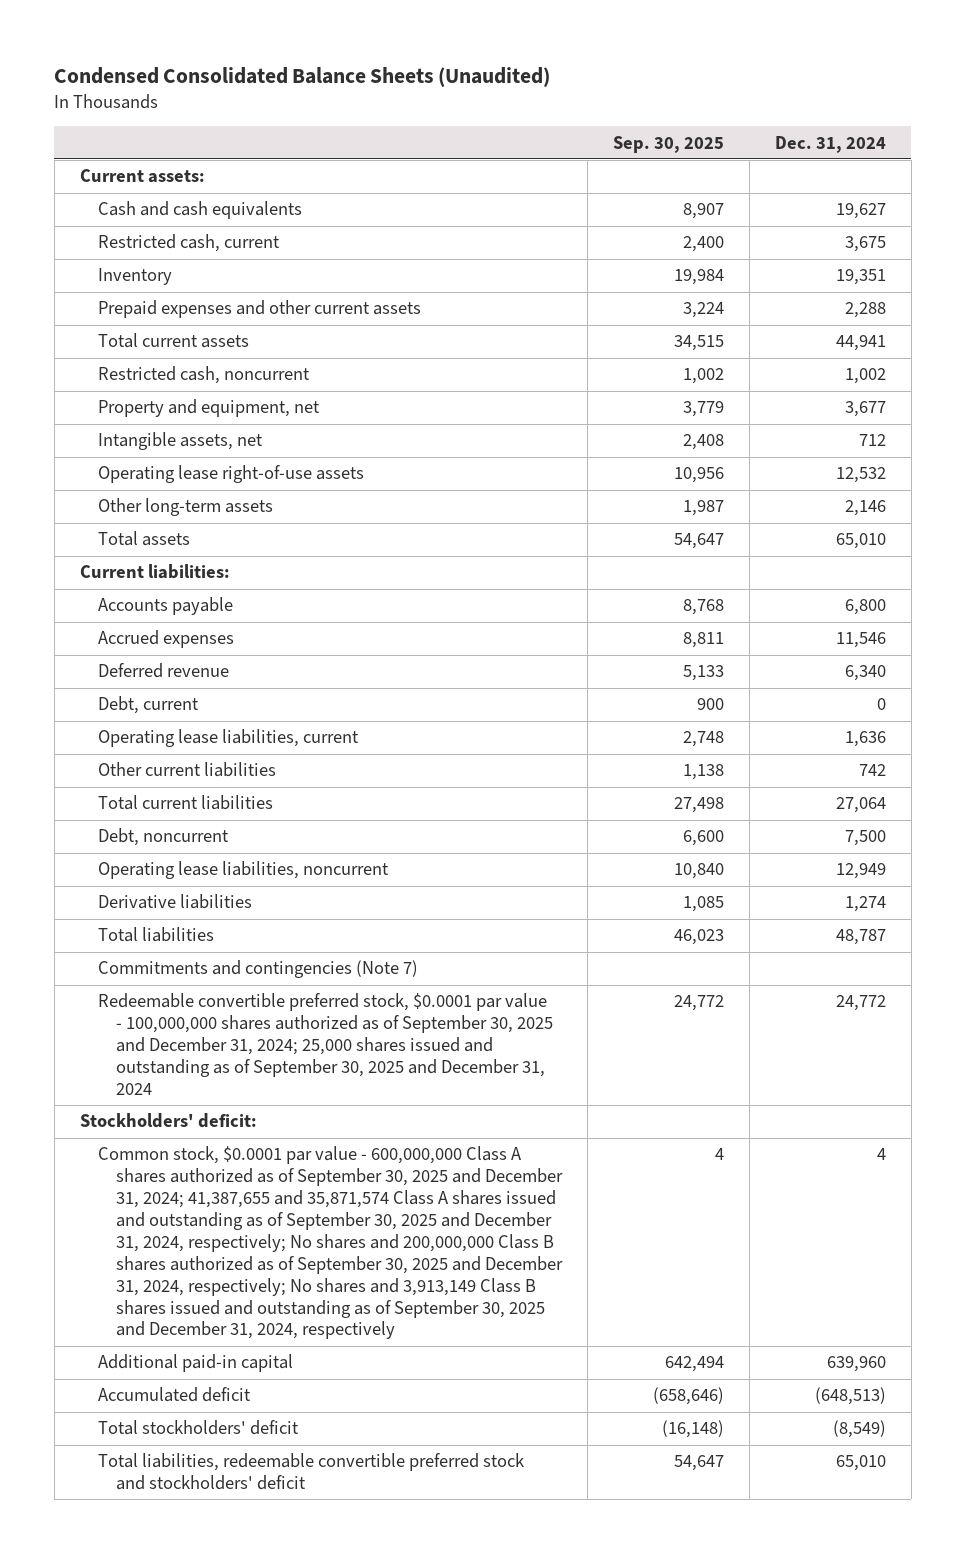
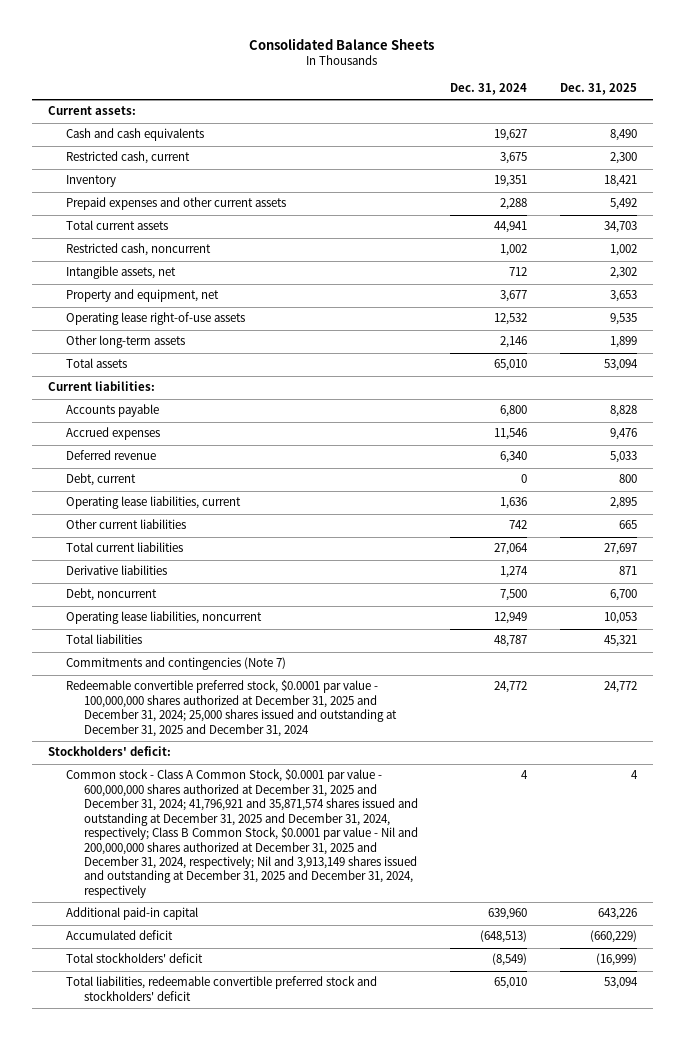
[54,66,551,87] Condensed Consolidated Balance Sheets (Unaudited) -> [249,37,435,50] Consolidated Balance Sheets
[612,135,724,153] Sep. 30, 2025 -> none
none -> [559,83,637,96] Dec. 31, 2025
[97,399,320,418] Property and equipment, net -> [66,289,220,303] Property and equipment, net
[97,894,252,910] Derivative liabilities -> [66,565,168,576] Derivative liabilities
[97,993,553,1095] Redeemable convertible preferred stock, $0.0001 par value - 100,000,000 shares authorized as of September 30, 2025 and December 31, 2024; 25,000 shares issued and outstanding as of September 30, 2025 and December 31, 2024 -> [66,680,398,737] Redeemable convertible preferred stock, $0.0001 par value - 100,000,000 shares authorized at December 31, 2025 and December 31, 2024; 25,000 shares issued and outstanding at December 31, 2025 and December 31, 2024
[97,1146,563,1340] Common stock, $0.0001 par value - 600,000,000 Class A shares authorized as of September 30, 2025 and December 31, 2024; 41,387,655 and 35,871,574 Class A shares issued and outstanding as of September 30, 2025 and December 31, 2024, respectively; No shares and 200,000,000 Class B shares authorized as of September 30, 2025 and December 31, 2024, respectively; No shares and 3,913,149 Class B shares issued and outstanding as of September 30, 2025 and December 31, 2024, respectively -> [66,769,419,898] Common stock - Class A Common Stock, $0.0001 par value - 600,000,000 shares authorized at December 31, 2025 and December 31, 2024; 41,796,921 and 35,871,574 shares issued and outstanding at December 31, 2025 and December 31, 2024, respectively; Class B Common Stock, $0.0001 par value - Nil and 200,000,000 shares authorized at December 31, 2025 and December 31, 2024, respectively; Nil and 3,913,149 shares issued and outstanding at December 31, 2025 and December 31, 2024, respectively

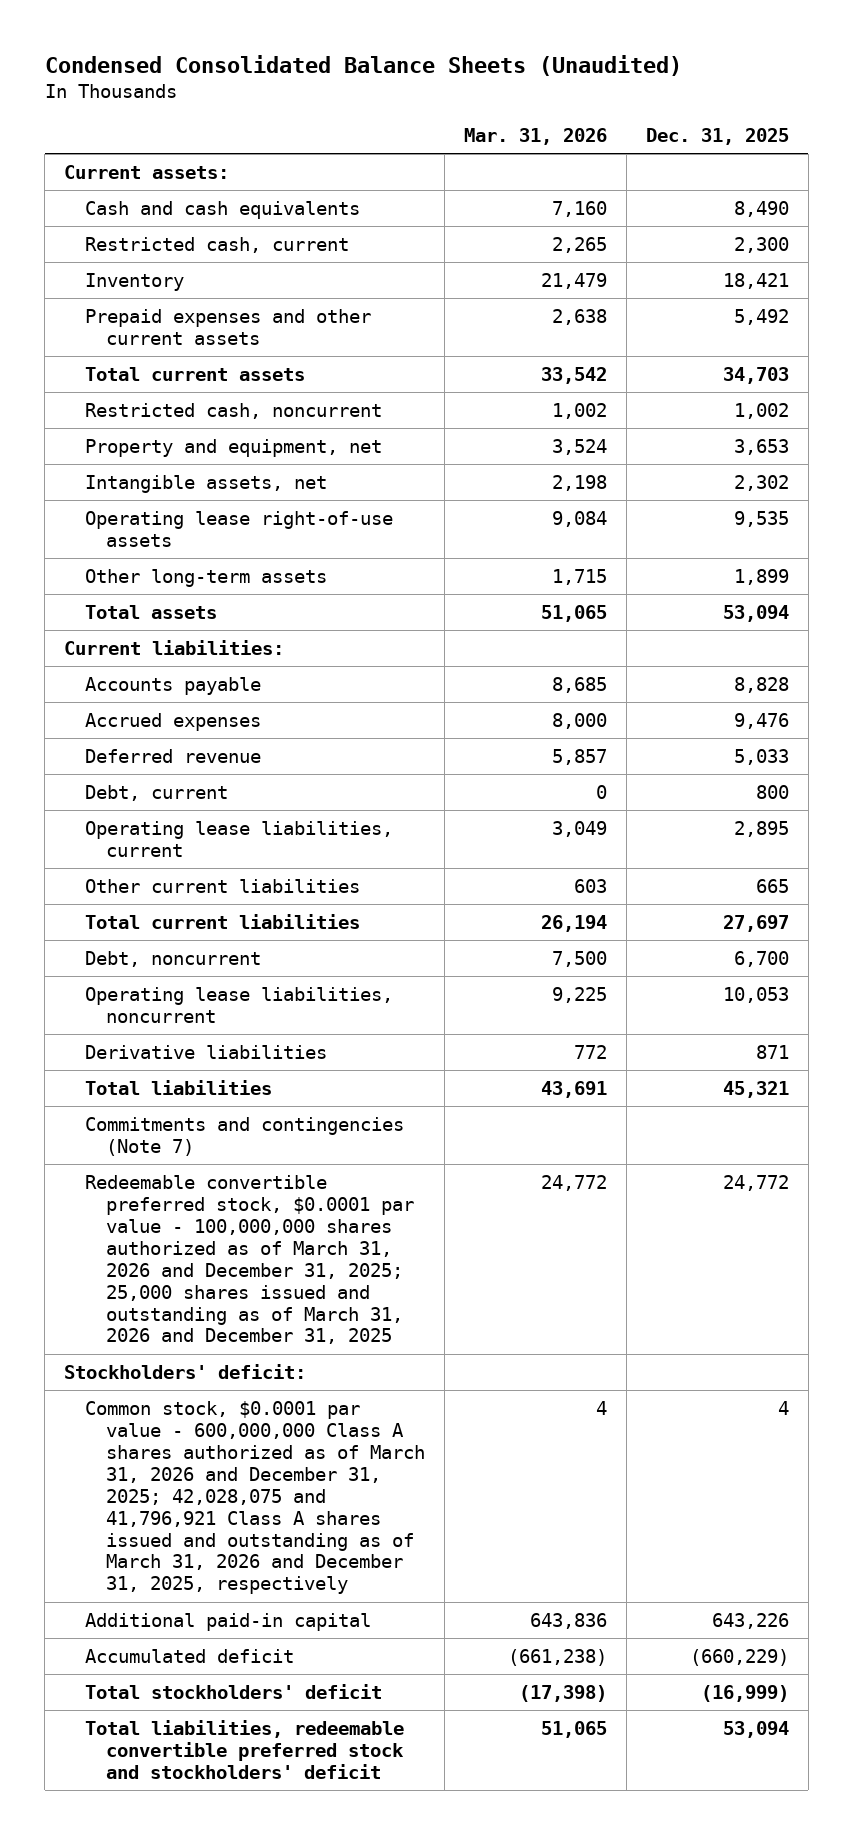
[249,37,435,50] Consolidated Balance Sheets -> [44,55,682,77] Condensed Consolidated Balance Sheets (Unaudited)
[450,83,528,96] Dec. 31, 2024 -> none
none -> [463,128,607,146] Mar. 31, 2026
[66,266,177,280] Intangible assets, net -> [85,474,328,493] Intangible assets, net
[66,565,168,576] Derivative liabilities -> [85,1044,328,1059] Derivative liabilities
[66,680,398,737] Redeemable convertible preferred stock, $0.0001 par value - 100,000,000 shares authorized at December 31, 2025 and December 31, 2024; 25,000 shares issued and outstanding at December 31, 2025 and December 31, 2024 -> [85,1174,415,1345] Redeemable convertible preferred stock, $0.0001 par value - 100,000,000 shares authorized as of March 31, 2026 and December 31, 2025; 25,000 shares issued and outstanding as of March 31, 2026 and December 31, 2025
[66,769,419,898] Common stock - Class A Common Stock, $0.0001 par value - 600,000,000 shares authorized at December 31, 2025 and December 31, 2024; 41,796,921 and 35,871,574 shares issued and outstanding at December 31, 2025 and December 31, 2024, respectively; Class B Common Stock, $0.0001 par value - Nil and 200,000,000 shares authorized at December 31, 2025 and December 31, 2024, respectively; Nil and 3,913,149 shares issued and outstanding at December 31, 2025 and December 31, 2024, respectively -> [85,1400,426,1595] Common stock, $0.0001 par value - 600,000,000 Class A shares authorized as of March 31, 2026 and December 31, 2025; 42,028,075 and 41,796,921 Class A shares issued and outstanding as of March 31, 2026 and December 31, 2025, respectively

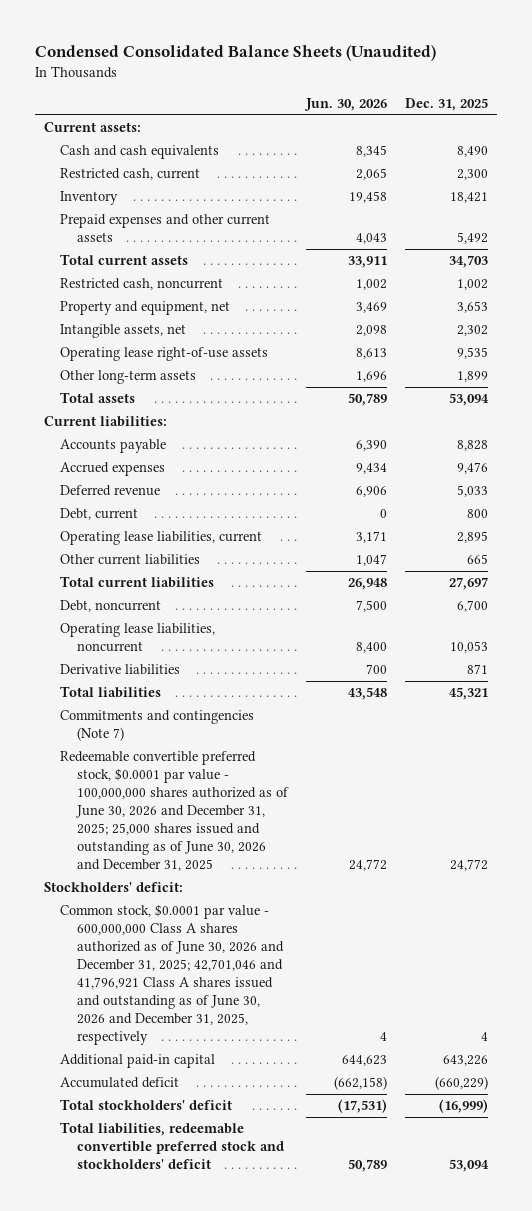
[463,128,607,146] Mar. 31, 2026 -> none
none -> [304,97,388,111] Jun. 30, 2026
[85,1174,415,1345] Redeemable convertible preferred stock, $0.0001 par value - 100,000,000 shares authorized as of March 31, 2026 and December 31, 2025; 25,000 shares issued and outstanding as of March 31, 2026 and December 31, 2025 -> [60,751,290,871] Redeemable convertible preferred stock, $0.0001 par value - 100,000,000 shares authorized as of June 30, 2026 and December 31, 2025; 25,000 shares issued and outstanding as of June 30, 2026 and December 31, 2025
[85,1400,426,1595] Common stock, $0.0001 par value - 600,000,000 Class A shares authorized as of March 31, 2026 and December 31, 2025; 42,028,075 and 41,796,921 Class A shares issued and outstanding as of March 31, 2026 and December 31, 2025, respectively -> [60,904,285,1045] Common stock, $0.0001 par value - 600,000,000 Class A shares authorized as of June 30, 2026 and December 31, 2025; 42,701,046 and 41,796,921 Class A shares issued and outstanding as of June 30, 2026 and December 31, 2025, respectively

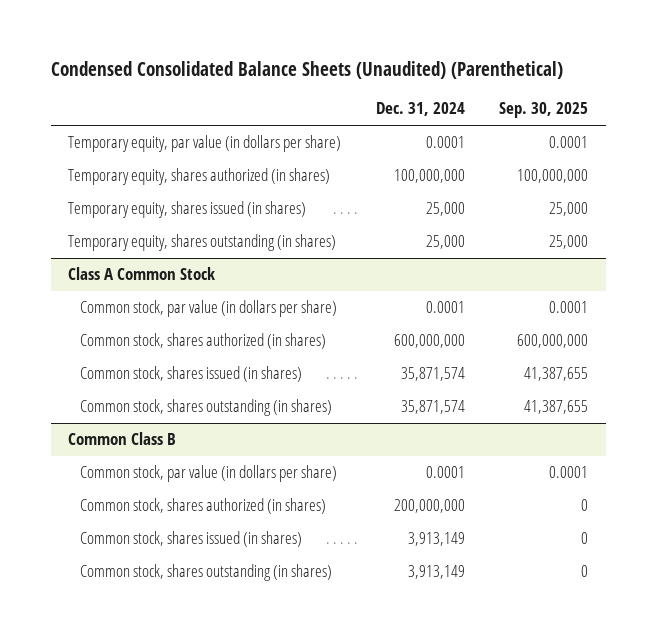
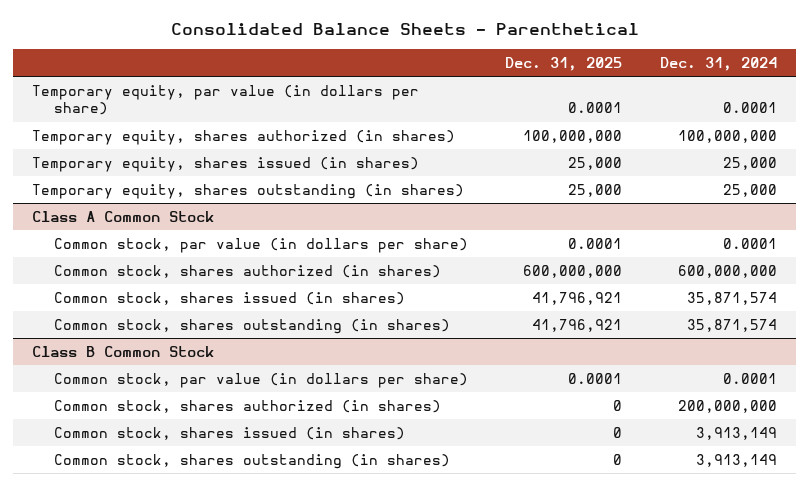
[50,60,563,79] Condensed Consolidated Balance Sheets (Unaudited) (Parenthetical) -> [170,22,639,35] Consolidated Balance Sheets - Parenthetical
[499,102,589,119] Sep. 30, 2025 -> none
none -> [505,56,623,71] Dec. 31, 2025
[67,432,176,446] Common Class B -> [31,346,214,358] Class B Common Stock

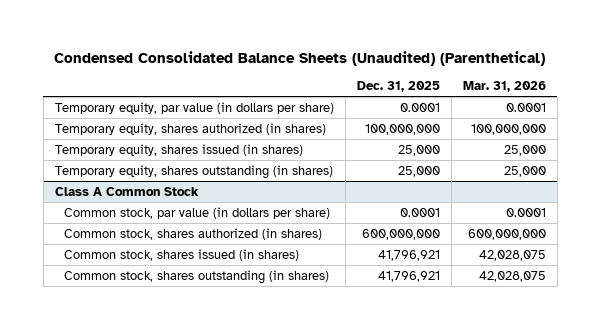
[170,22,639,35] Consolidated Balance Sheets - Parenthetical -> [54,50,546,66] Condensed Consolidated Balance Sheets (Unaudited) (Parenthetical)
[660,56,778,71] Dec. 31, 2024 -> none
none -> [462,81,546,93] Mar. 31, 2026
[31,346,214,358] Class B Common Stock -> none
[53,373,468,389] Common stock, par value (in dollars per share) -> none
[53,400,441,414] Common stock, shares authorized (in shares) -> none
[53,427,405,441] Common stock, shares issued (in shares) -> none
[53,454,450,470] Common stock, shares outstanding (in shares) -> none

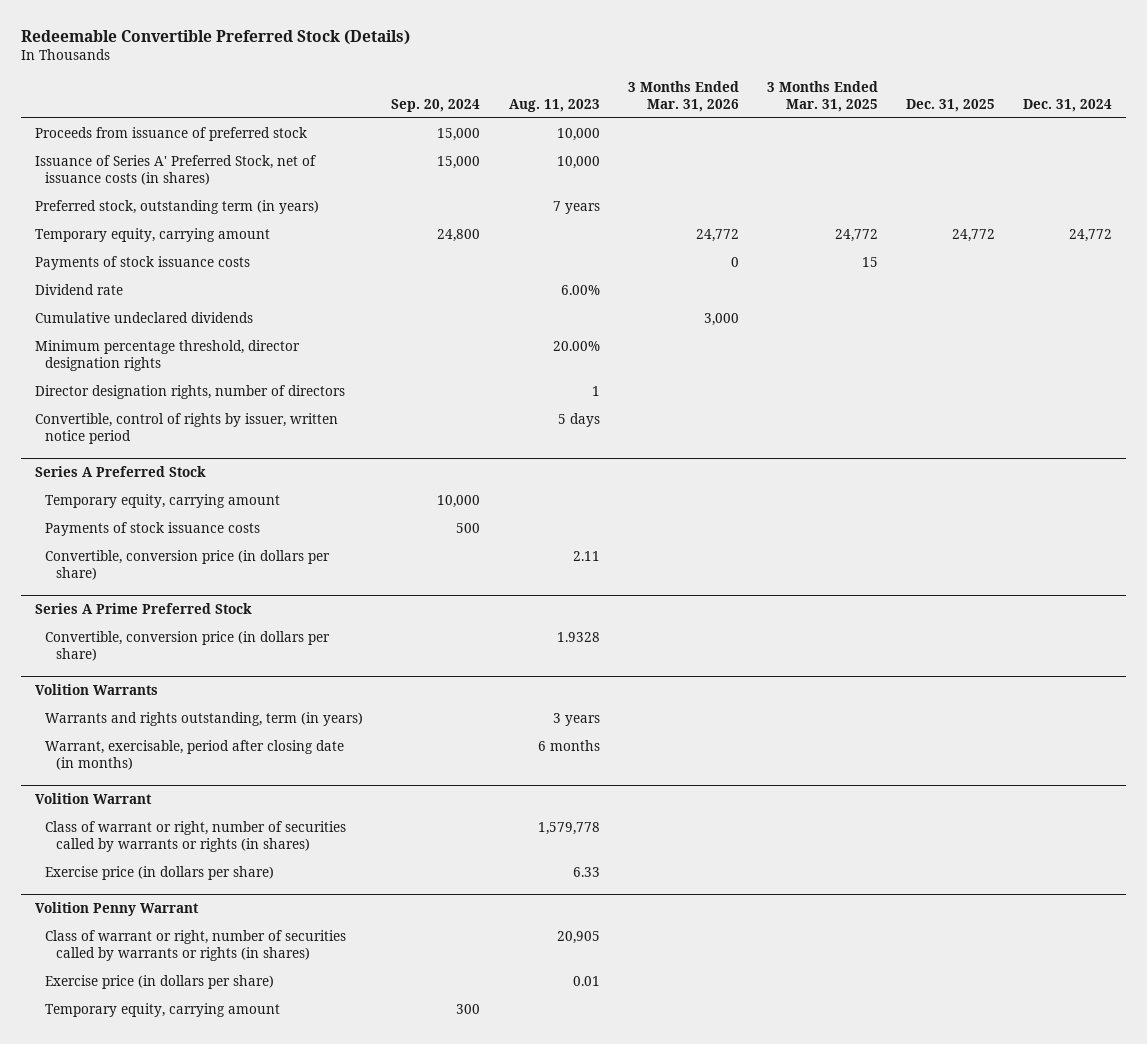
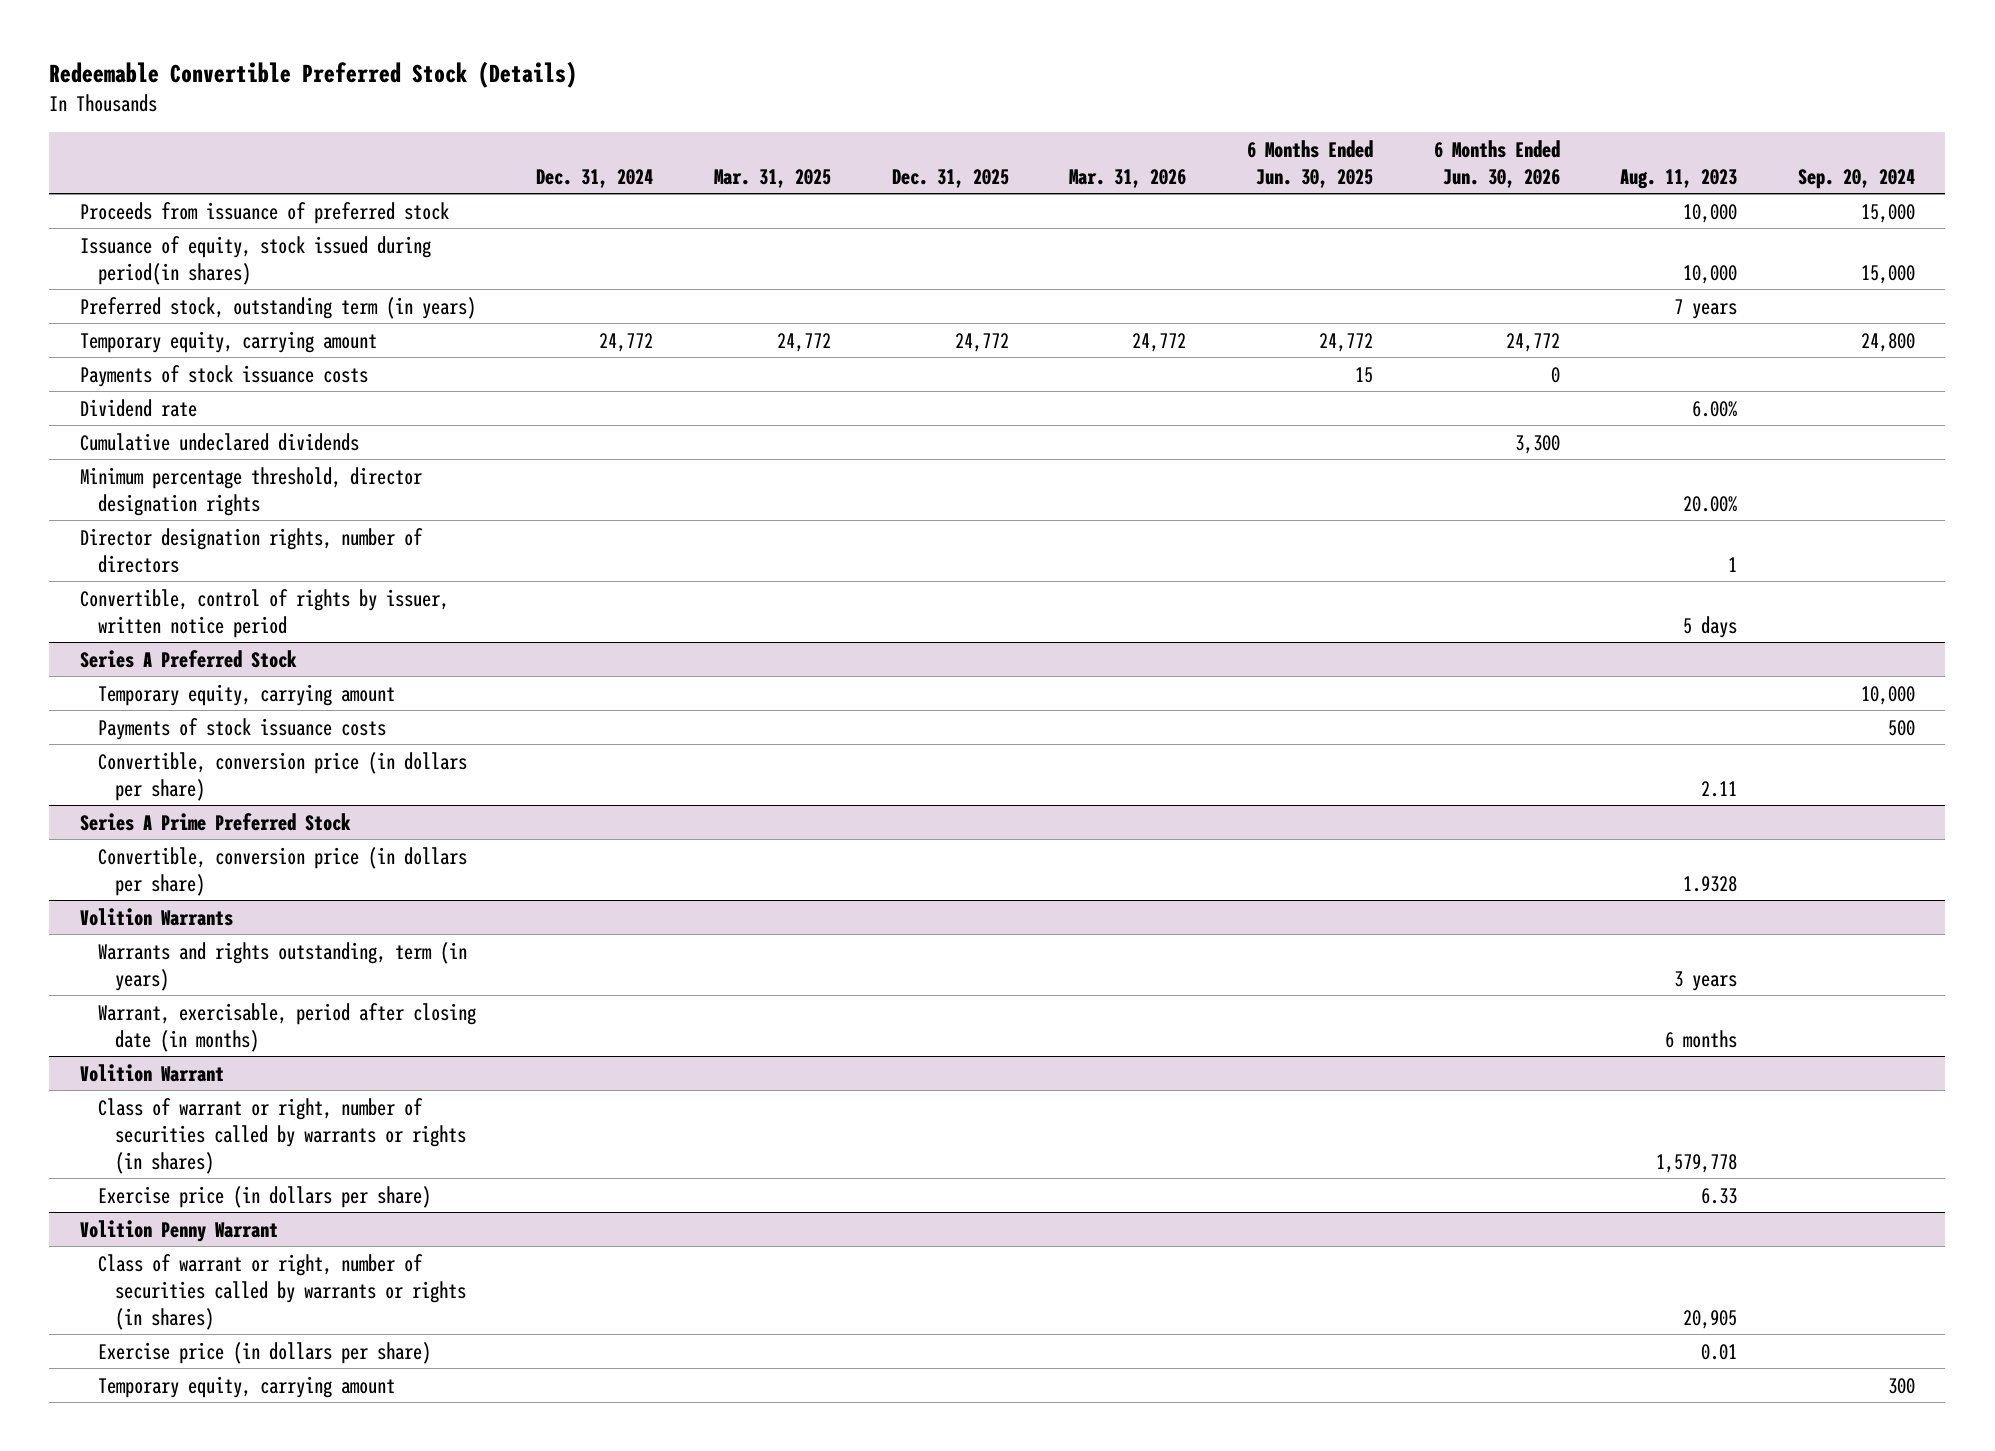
[627,81,739,112] 3 Months Ended Mar. 31, 2026 -> none
[766,81,878,112] 3 Months Ended Mar. 31, 2025 -> none
none -> [714,168,832,188] Mar. 31, 2025
none -> [1069,168,1187,188] Mar. 31, 2026
none -> [1247,139,1374,188] 6 Months Ended Jun. 30, 2025
none -> [1433,139,1560,188] 6 Months Ended Jun. 30, 2026
[34,154,316,185] Issuance of Series A' Preferred Stock, net of issuance costs (in shares) -> [79,235,431,285] Issuance of equity, stock issued during period(in shares)

